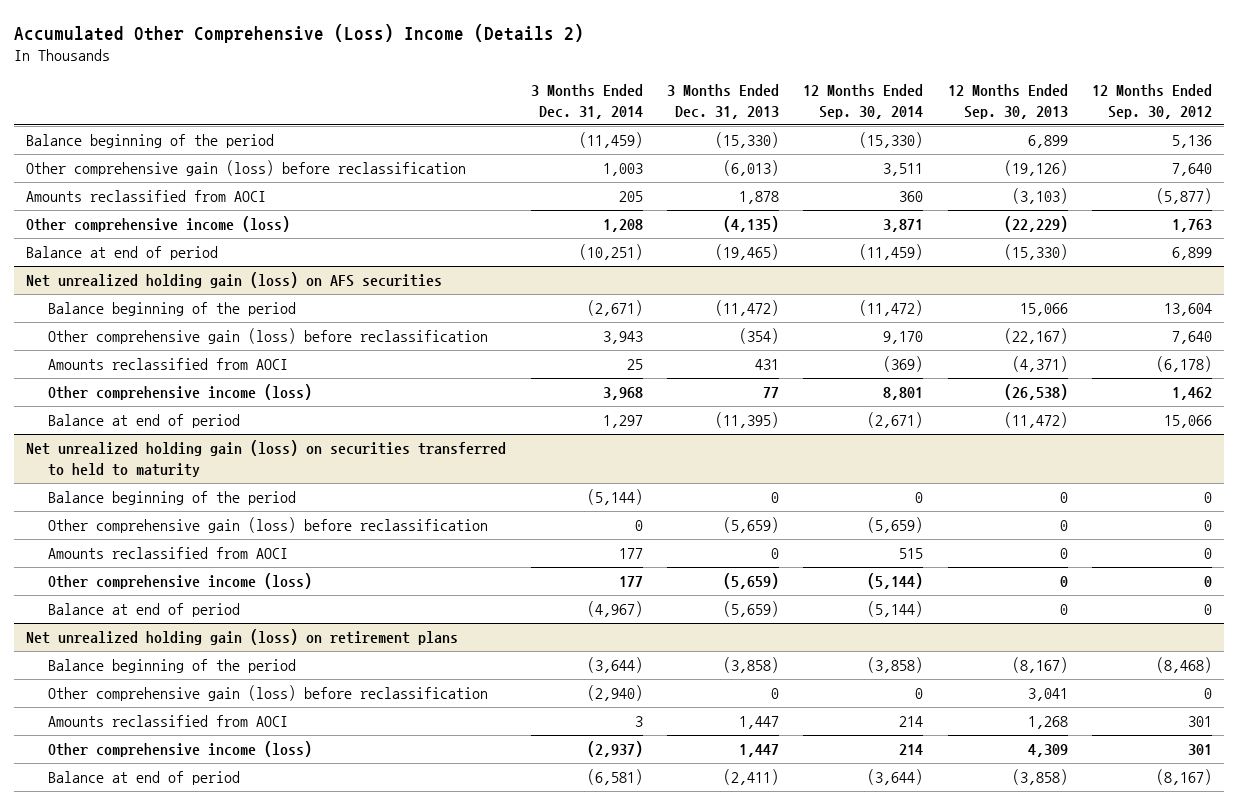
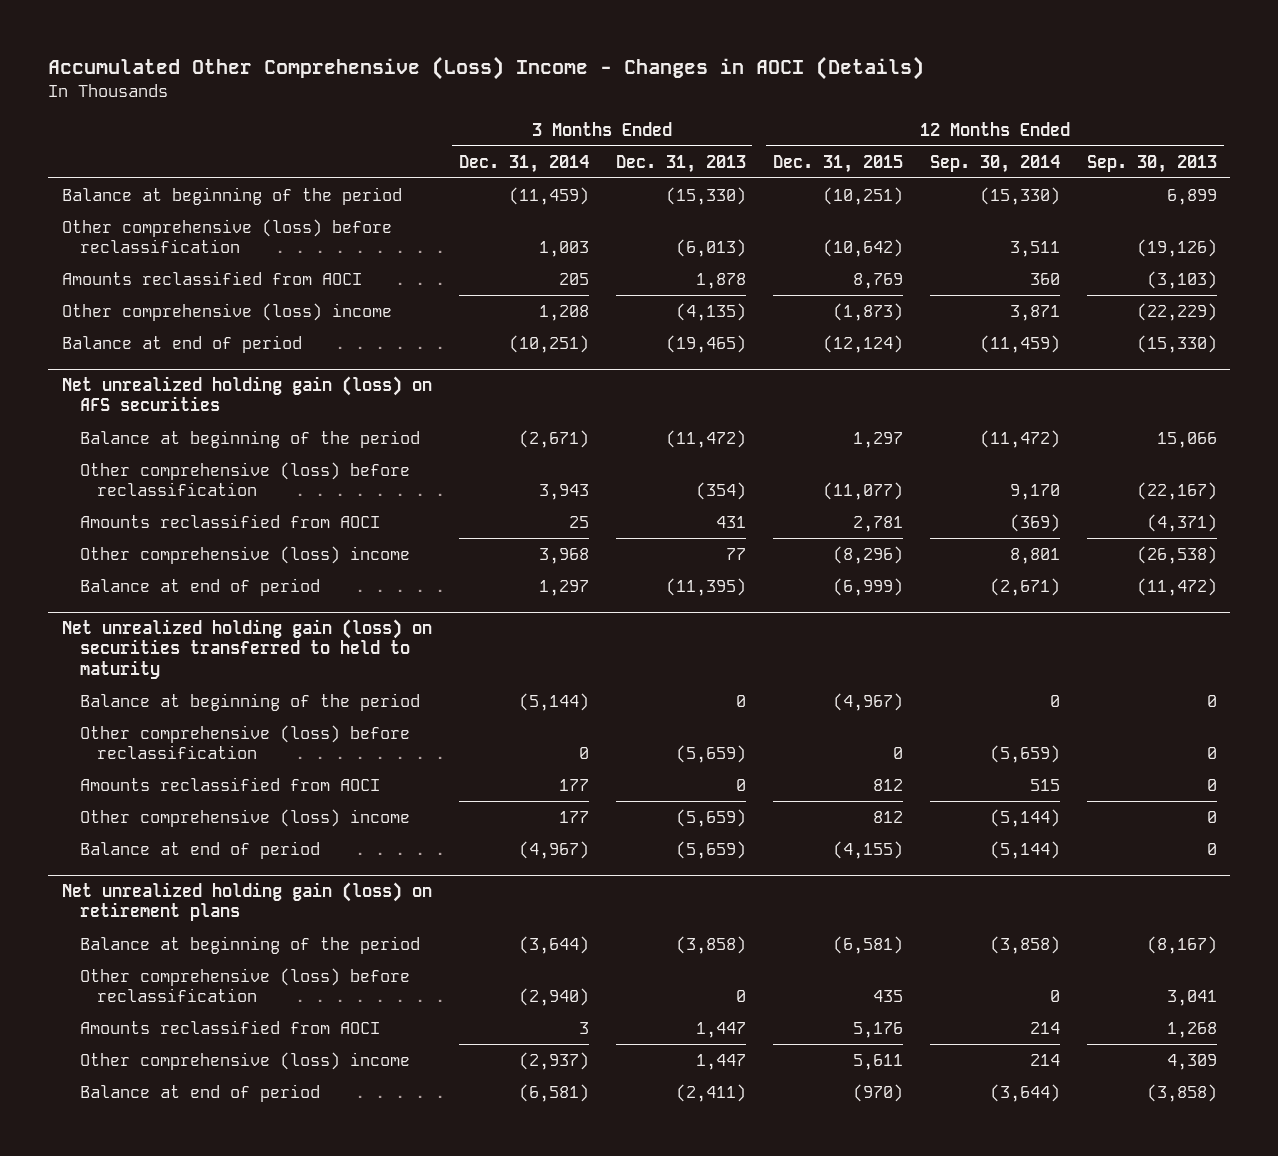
[14,23,585,43] Accumulated Other Comprehensive (Loss) Income (Details 2) -> [48,56,925,81] Accumulated Other Comprehensive (Loss) Income - Changes in AOCI (Details)
[1092,84,1213,119] 12 Months Ended Sep. 30, 2012 -> none
none -> [772,154,903,173] Dec. 31, 2015
[26,134,275,149] Balance beginning of the period -> [61,186,402,205] Balance at beginning of the period
[26,160,467,177] Other comprehensive gain (loss) before reclassification -> [61,218,392,254] Other comprehensive (loss) before reclassification
[26,216,291,233] Other comprehensive income (loss) -> [61,302,392,321] Other comprehensive (loss) income
[47,302,296,317] Balance beginning of the period -> [79,429,420,448] Balance at beginning of the period
[47,328,488,345] Other comprehensive gain (loss) before reclassification -> [79,461,410,497] Other comprehensive (loss) before reclassification
[47,384,312,401] Other comprehensive income (loss) -> [79,545,410,564] Other comprehensive (loss) income
[47,491,296,506] Balance beginning of the period -> [79,692,420,711] Balance at beginning of the period
[47,517,488,534] Other comprehensive gain (loss) before reclassification -> [79,724,410,760] Other comprehensive (loss) before reclassification
[47,573,312,590] Other comprehensive income (loss) -> [79,808,410,827] Other comprehensive (loss) income
[47,659,296,674] Balance beginning of the period -> [79,935,420,954] Balance at beginning of the period
[47,685,488,702] Other comprehensive gain (loss) before reclassification -> [79,967,410,1003] Other comprehensive (loss) before reclassification
[47,741,312,758] Other comprehensive income (loss) -> [79,1051,410,1070] Other comprehensive (loss) income

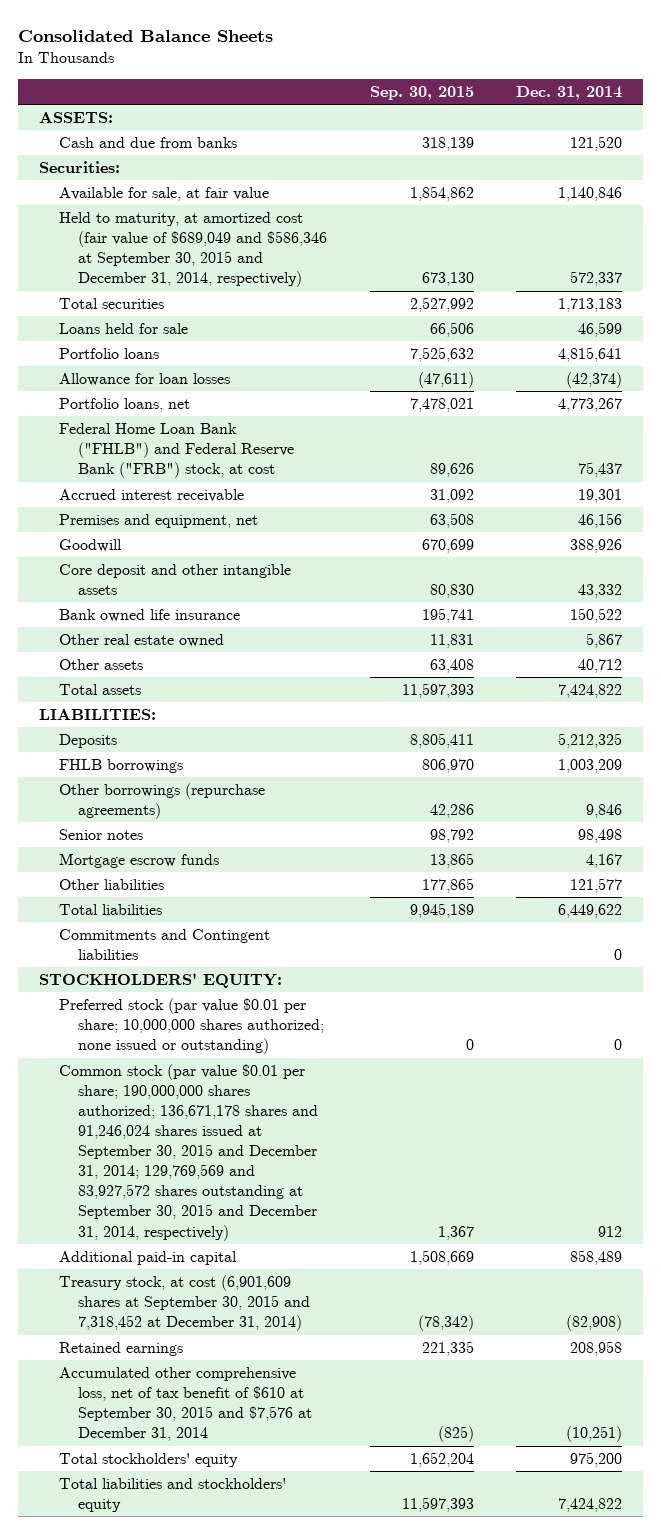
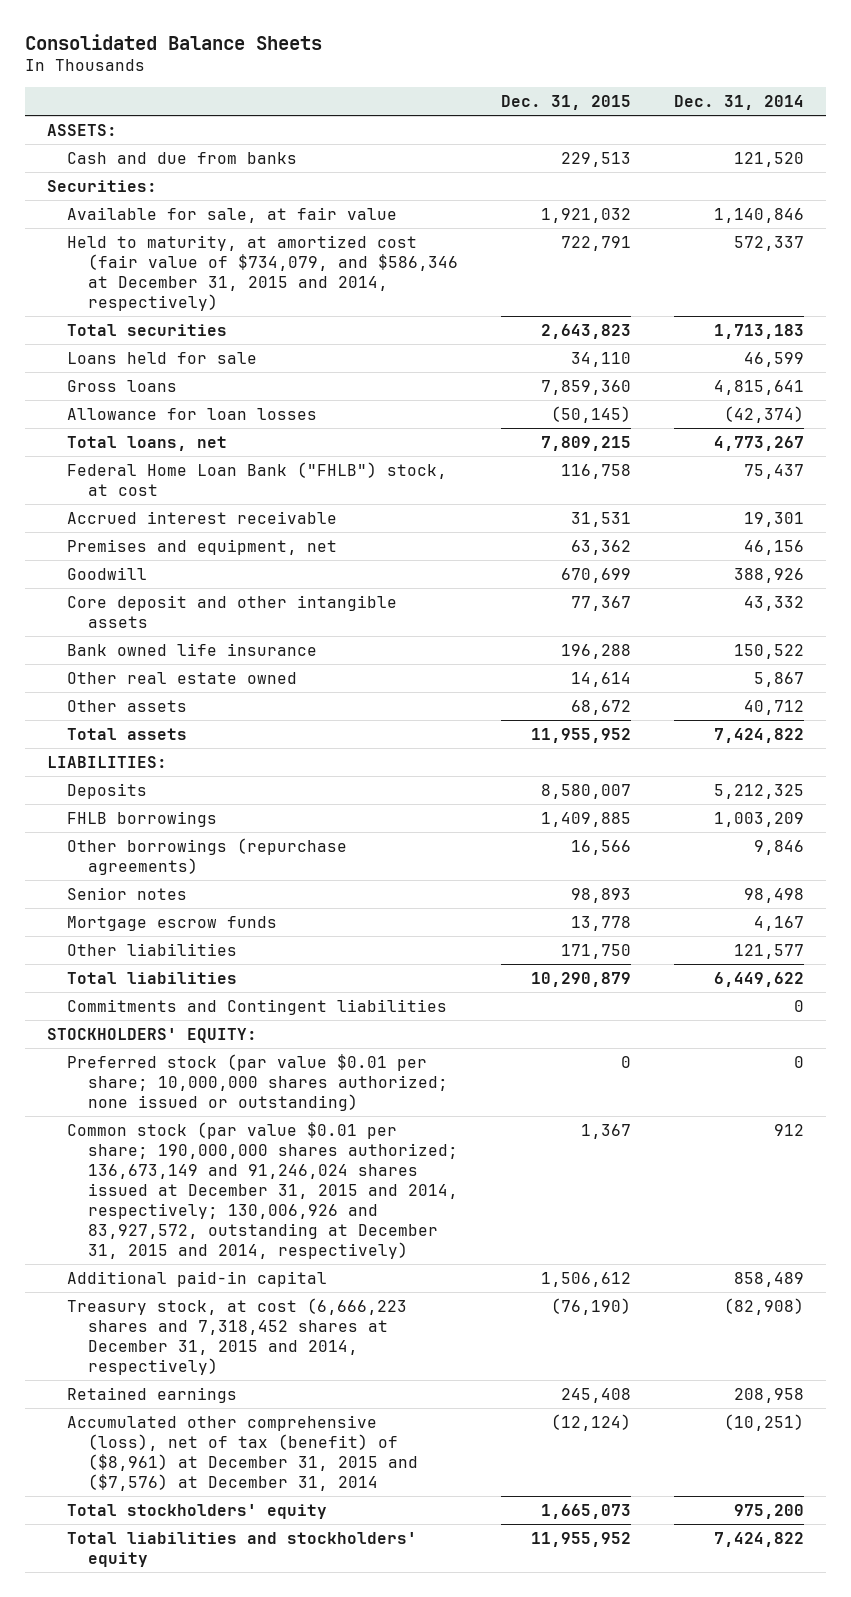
[369,85,474,100] Sep. 30, 2015 -> none
none -> [501,95,632,111] Dec. 31, 2015
[58,212,328,288] Held to maturity, at amortized cost (fair value of $689,049 and $586,346 at September 30, 2015 and December 31, 2014, respectively) -> [67,234,458,311] Held to maturity, at amortized cost (fair value of $734,079, and $586,346 at December 31, 2015 and 2014, respectively)
[58,348,159,360] Portfolio loans -> [67,379,178,392] Gross loans
[58,398,190,413] Portfolio loans, net -> [67,435,228,451] Total loans, net
[58,423,295,479] Federal Home Loan Bank ("FHLB") and Federal Reserve Bank ("FRB") stock, at cost -> [67,461,448,496] Federal Home Loan Bank ("FHLB") stock, at cost
[58,1064,319,1241] Common stock (par value $0.01 per share; 190,000,000 shares authorized; 136,671,178 shares and 91,246,024 shares issued at September 30, 2015 and December 31, 2014; 129,769,569 and 83,927,572 shares outstanding at September 30, 2015 and December 31, 2014, respectively) -> [67,1121,458,1259] Common stock (par value $0.01 per share; 190,000,000 shares authorized; 136,673,149 and 91,246,024 shares issued at December 31, 2015 and 2014, respectively; 130,006,926 and 83,927,572, outstanding at December 31, 2015 and 2014, respectively)
[58,1275,311,1332] Treasury stock, at cost (6,901,609 shares at September 30, 2015 and 7,318,452 at December 31, 2014) -> [67,1297,408,1375] Treasury stock, at cost (6,666,223 shares and 7,318,452 shares at December 31, 2015 and 2014, respectively)
[58,1367,313,1442] Accumulated other comprehensive loss, net of tax benefit of $610 at September 30, 2015 and $7,576 at December 31, 2014 -> [67,1414,418,1491] Accumulated other comprehensive (loss), net of tax (benefit) of ($8,961) at December 31, 2015 and ($7,576) at December 31, 2014

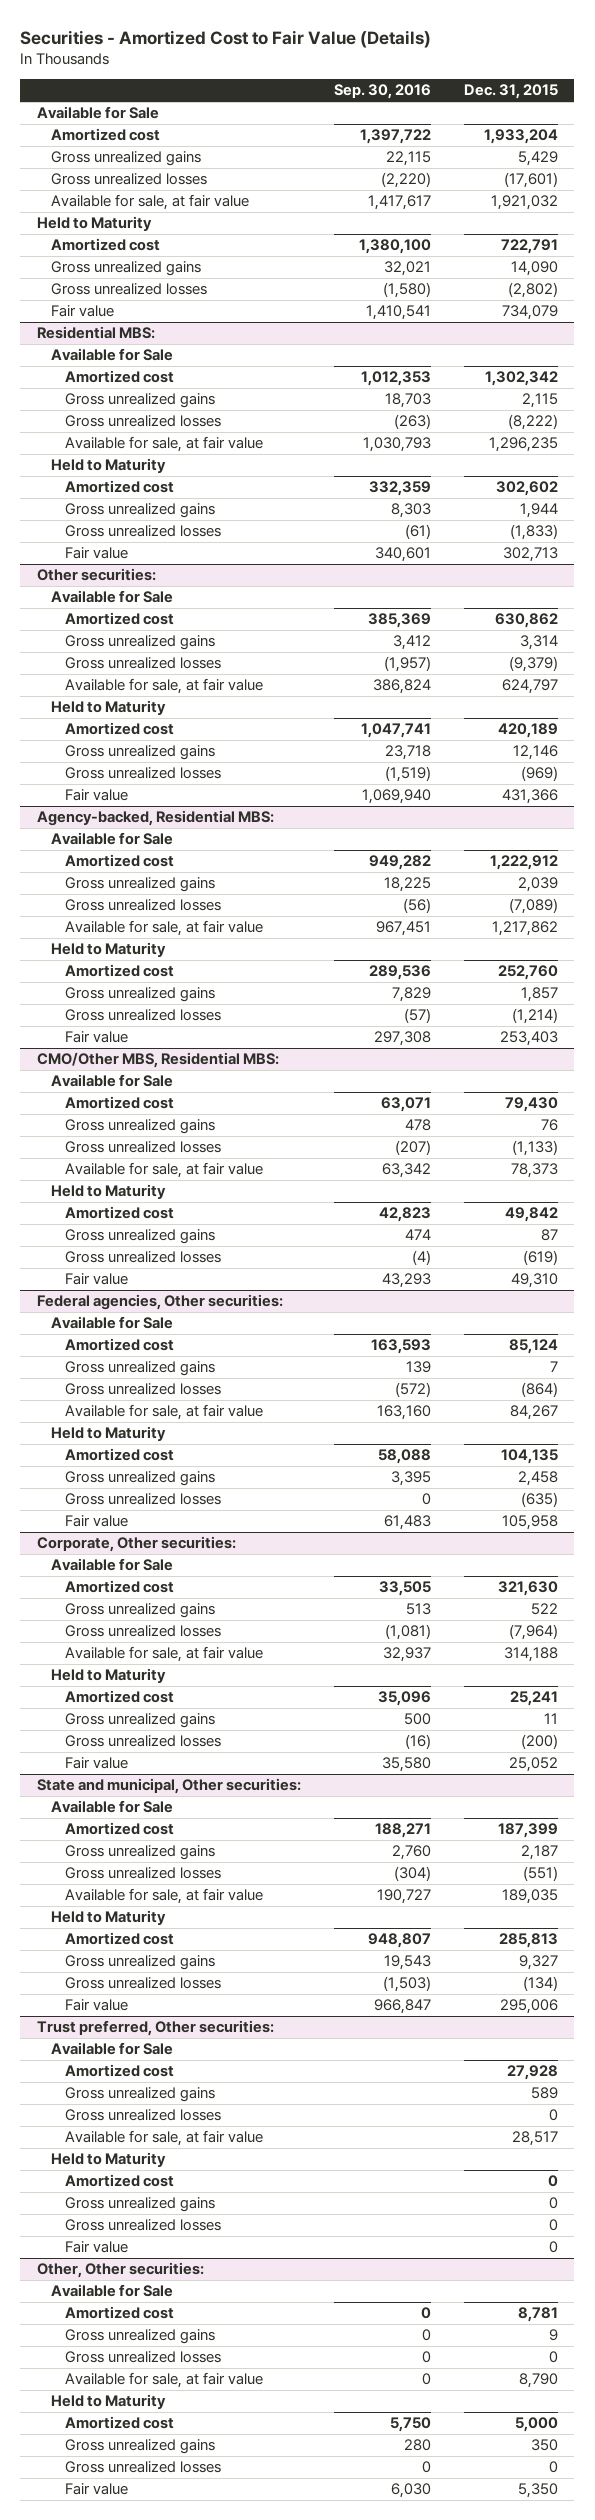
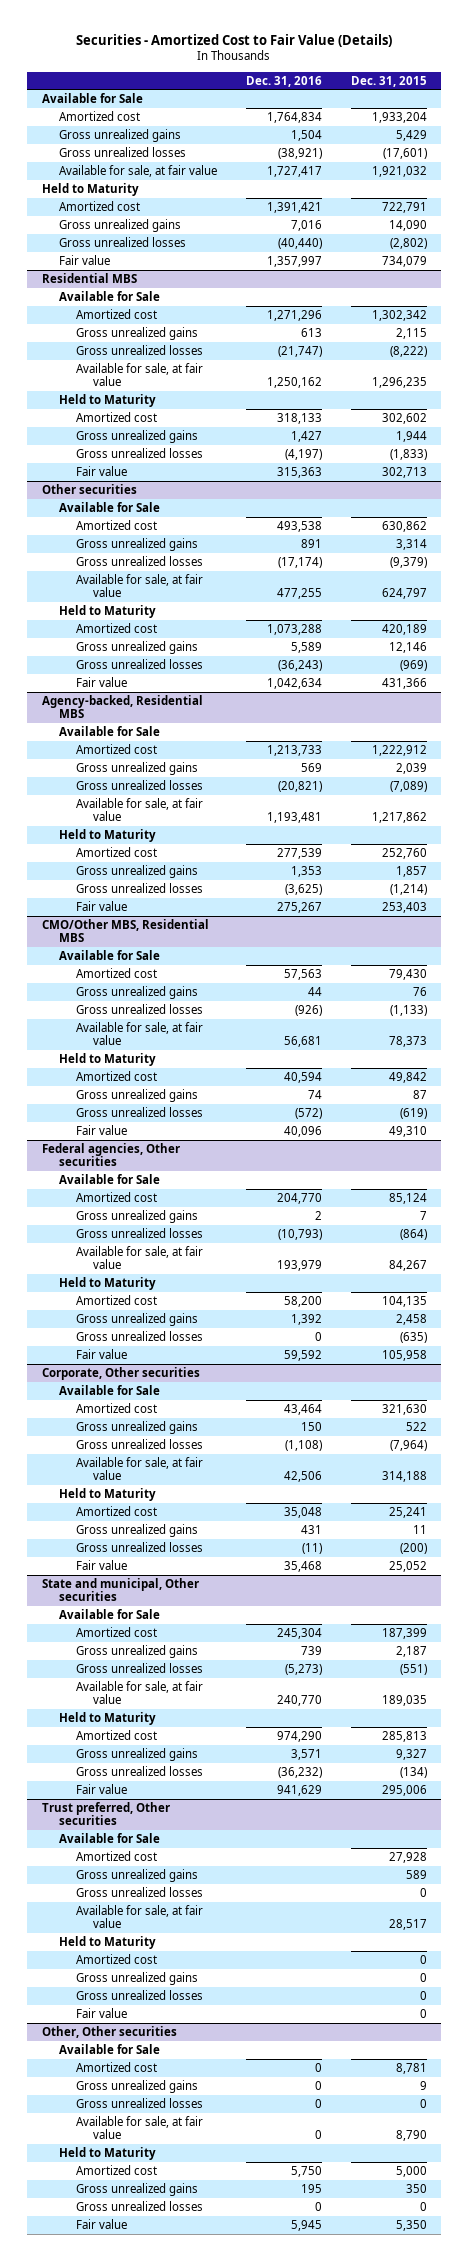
[333,84,431,100] Sep. 30, 2016 -> none
none -> [245,75,322,87] Dec. 31, 2016
[36,326,155,340] Residential MBS: -> [41,273,137,284] Residential MBS
[36,568,156,582] Other securities: -> [41,484,137,495] Other securities
[36,810,274,827] Agency-backed, Residential MBS: -> [41,695,203,719] Agency-backed, Residential MBS
[36,1052,279,1069] CMO/Other MBS, Residential MBS: -> [41,919,209,943] CMO/Other MBS, Residential MBS
[36,1294,283,1311] Federal agencies, Other securities: -> [41,1143,180,1167] Federal agencies, Other securities
[36,1536,236,1553] Corporate, Other securities: -> [41,1367,200,1381] Corporate, Other securities
[36,1778,301,1795] State and municipal, Other securities: -> [41,1578,199,1602] State and municipal, Other securities
[36,2020,274,2037] Trust preferred, Other securities: -> [41,1802,170,1826] Trust preferred, Other securities
[36,2262,204,2279] Other, Other securities: -> [41,2026,177,2039] Other, Other securities

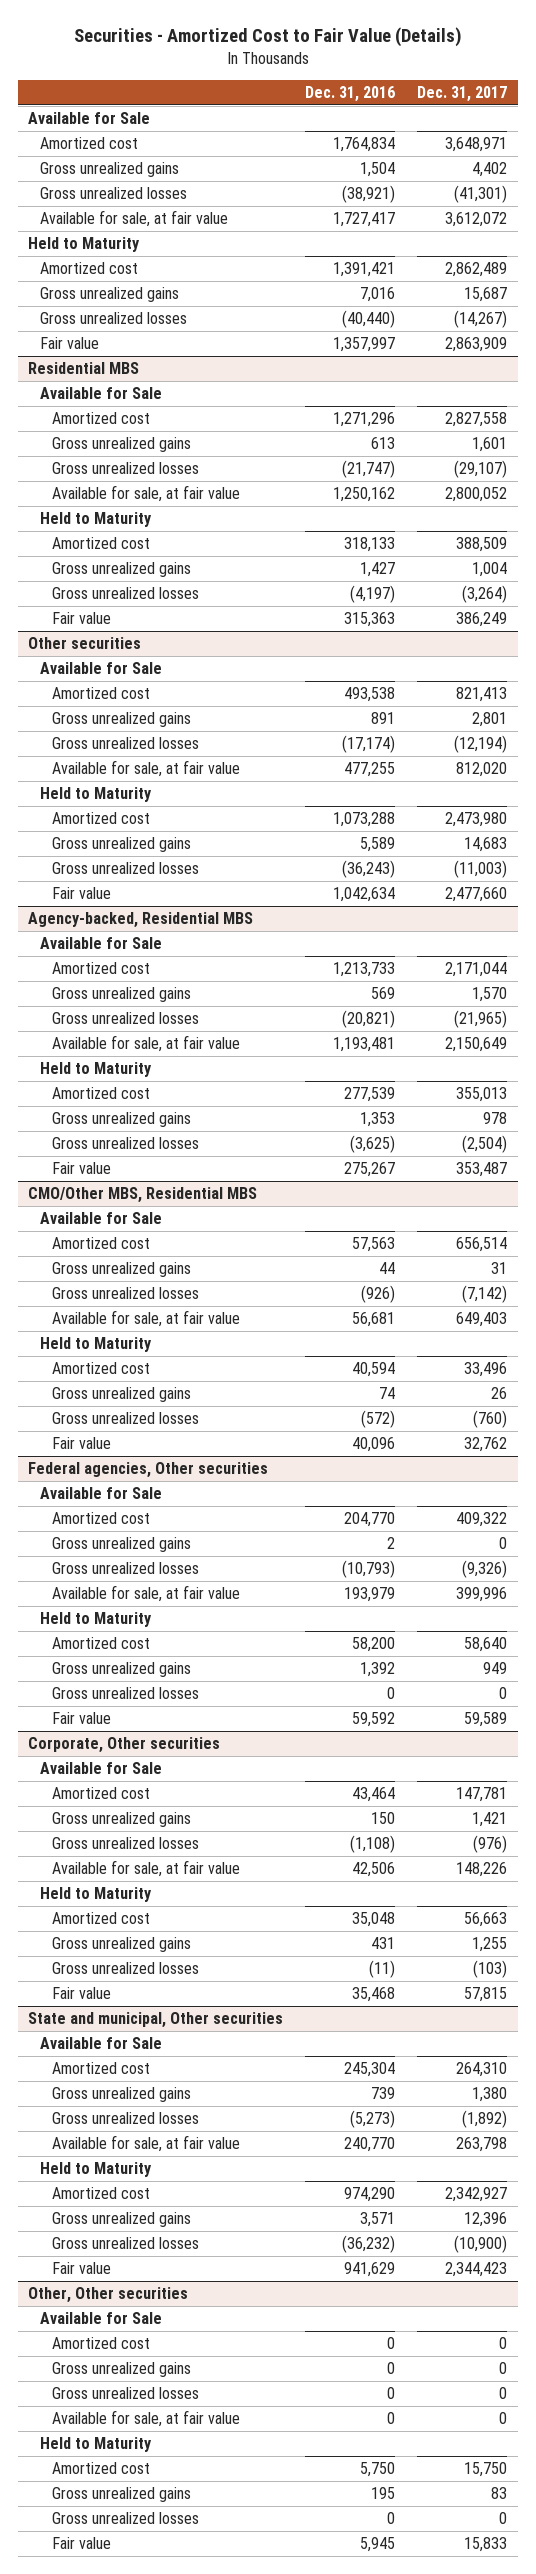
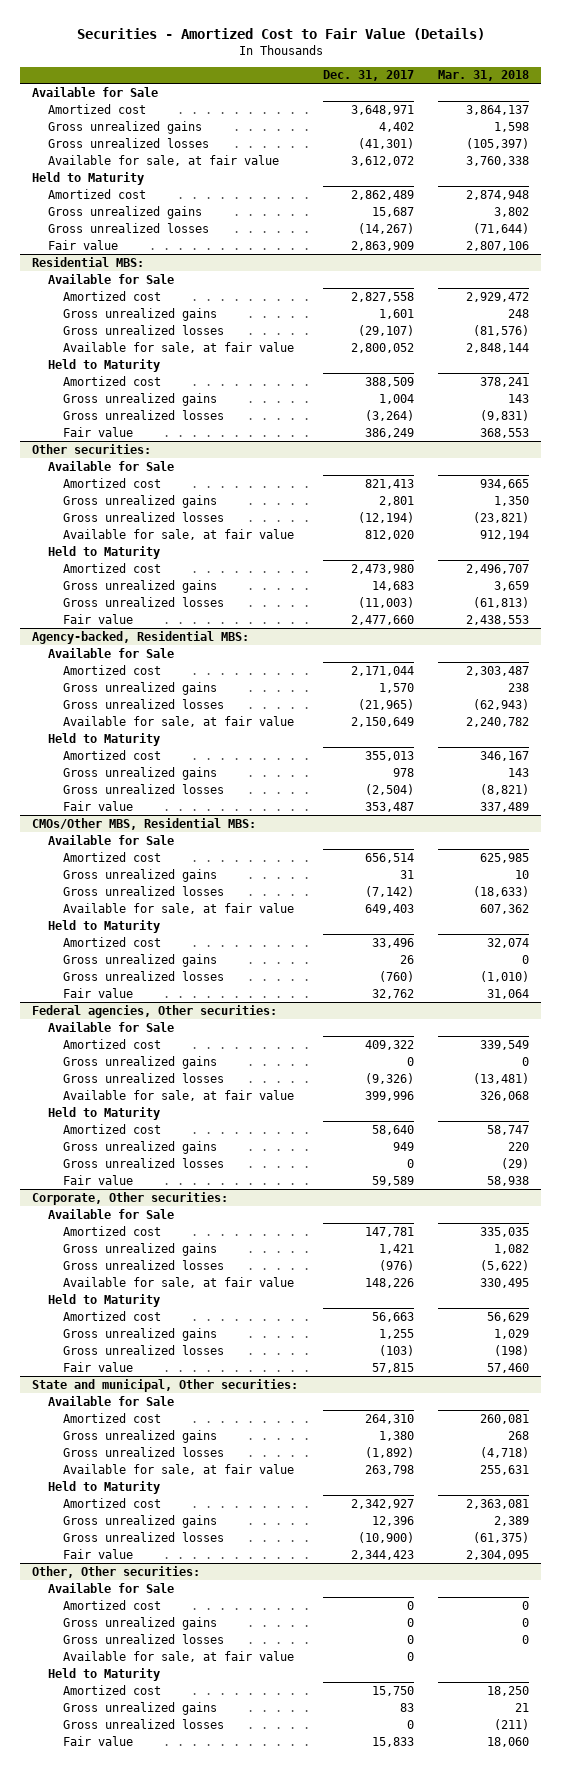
[305,85,396,102] Dec. 31, 2016 -> none
none -> [437,70,529,82] Mar. 31, 2018
[28,362,140,375] Residential MBS -> [32,256,145,267] Residential MBS:
[28,637,142,650] Other securities -> [32,443,152,454] Other securities:
[28,912,254,929] Agency-backed, Residential MBS -> [32,630,250,644] Agency-backed, Residential MBS:
[28,1187,258,1204] CMO/Other MBS, Residential MBS -> [32,817,257,830] CMOs/Other MBS, Residential MBS:
[28,1462,269,1479] Federal agencies, Other securities -> [32,1004,278,1018] Federal agencies, Other securities:
[28,1737,221,1754] Corporate, Other securities -> [32,1191,229,1205] Corporate, Other securities:
[28,2012,284,2029] State and municipal, Other securities -> [32,1378,299,1392] State and municipal, Other securities:
[28,2287,189,2304] Other, Other securities -> [32,1565,201,1578] Other, Other securities:

